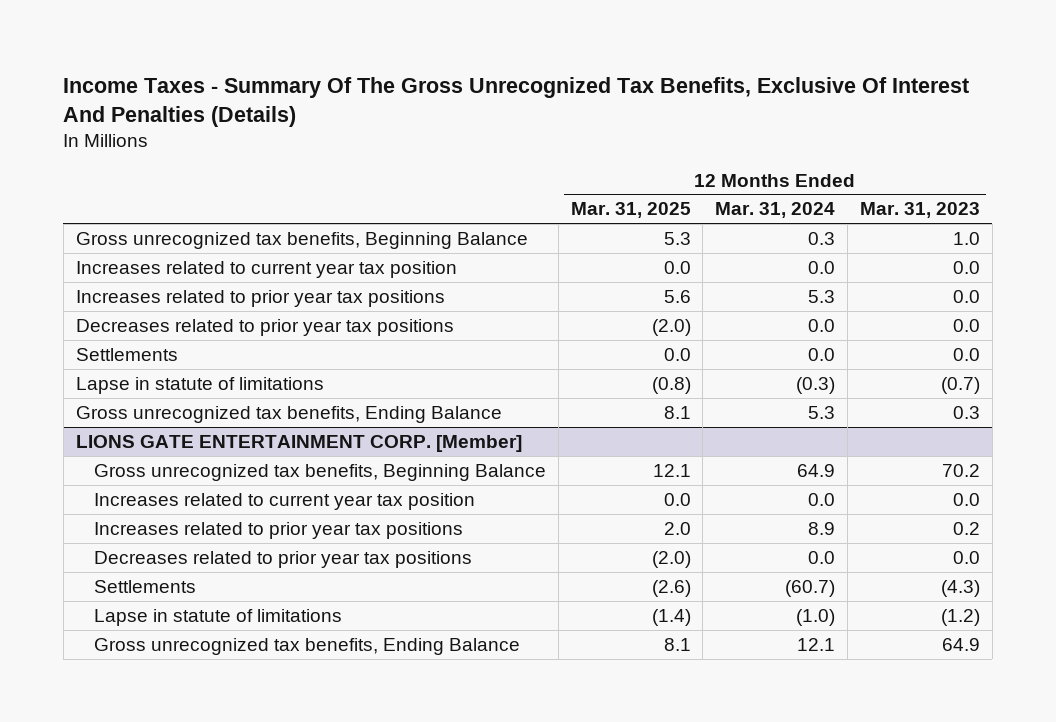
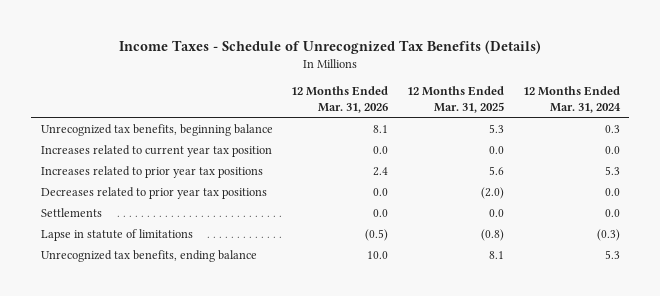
[63,76,970,127] Income Taxes - Summary Of The Gross Unrecognized Tax Benefits, Exclusive Of Interest And Penalties (Details) -> [119,39,542,54] Income Taxes - Schedule of Unrecognized Tax Benefits (Details)
[859,202,980,219] Mar. 31, 2023 -> none
none -> [291,86,389,113] 12 Months Ended Mar. 31, 2026
[75,231,528,249] Gross unrecognized tax benefits, Beginning Balance -> [40,123,273,136] Unrecognized tax benefits, beginning balance
[75,434,522,452] LIONS GATE ENTERTAINMENT CORP. [Member] -> none
[93,463,546,481] Gross unrecognized tax benefits, Beginning Balance -> none
[93,492,475,510] Increases related to current year tax position -> none
[93,521,463,539] Increases related to prior year tax positions -> none
[93,550,472,568] Decreases related to prior year tax positions -> none
[93,579,196,593] Settlements -> none
[93,608,342,626] Lapse in statute of limitations -> none
[93,637,520,655] Gross unrecognized tax benefits, Ending Balance -> none
[75,405,502,423] Gross unrecognized tax benefits, Ending Balance -> [40,249,257,262] Unrecognized tax benefits, ending balance

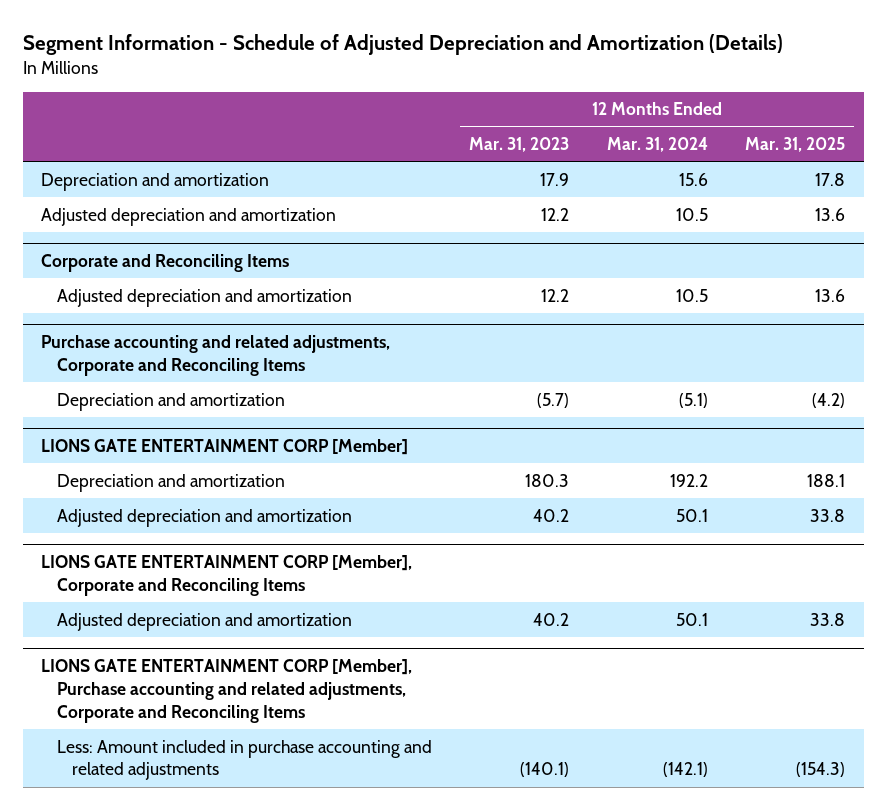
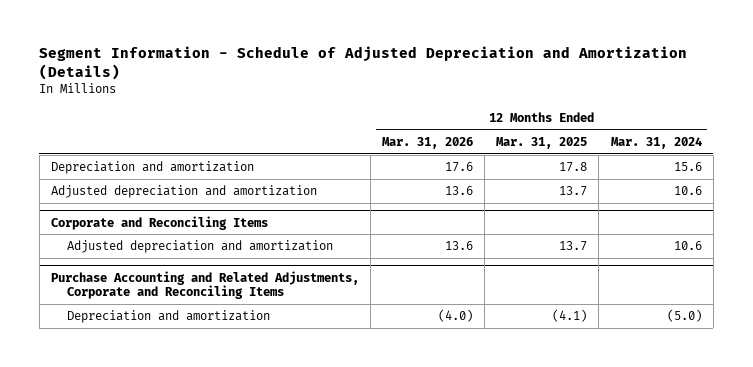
[469,136,570,152] Mar. 31, 2023 -> none
none -> [382,136,474,149] Mar. 31, 2026
[675,207,708,221] 10.5 -> [673,186,702,196] 10.6
[814,207,845,221] 13.6 -> [559,186,588,197] 13.7
[41,439,409,456] LIONS GATE ENTERTAINMENT CORP [Member] -> none
[56,473,285,492] Depreciation and amortization -> none
[56,508,352,527] Adjusted depreciation and amortization -> none
[41,555,413,596] LIONS GATE ENTERTAINMENT CORP [Member], Corporate and Reconciling Items -> none
[56,612,352,631] Adjusted depreciation and amortization -> none
[41,659,413,723] LIONS GATE ENTERTAINMENT CORP [Member], Purchase accounting and related adjustments, Corporate and Reconciling Items -> none
[56,739,432,781] Less: Amount included in purchase accounting and related adjustments -> none
[675,288,708,302] 10.5 -> [673,241,702,251] 10.6
[814,288,845,302] 13.6 -> [559,241,588,252] 13.7
[41,335,391,376] Purchase accounting and related adjustments, Corporate and Reconciling Items -> [51,270,360,300] Purchase Accounting and Related Adjustments, Corporate and Reconciling Items
[678,392,708,408] (5.1) -> [666,309,702,323] (5.0)
[811,392,845,408] (4.2) -> [552,309,588,323] (4.1)

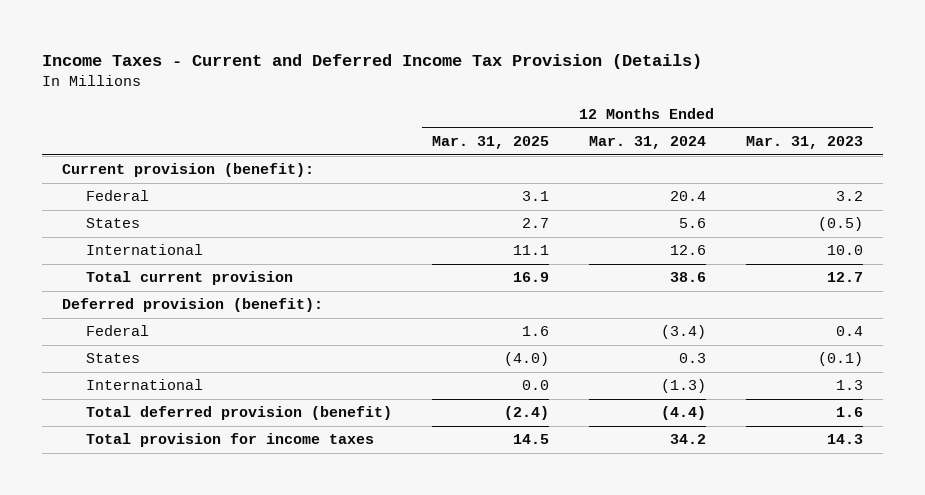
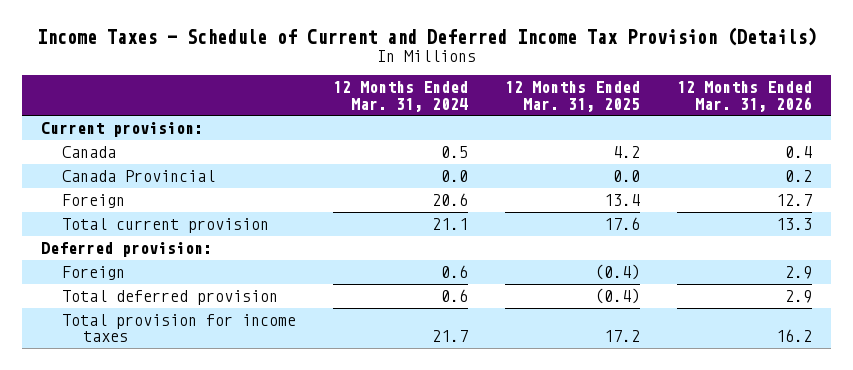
[42,53,703,69] Income Taxes - Current and Deferred Income Tax Provision (Details) -> [36,26,817,46] Income Taxes - Schedule of Current and Deferred Income Tax Provision (Details)
[745,135,863,149] Mar. 31, 2023 -> none
none -> [677,81,813,112] 12 Months Ended Mar. 31, 2026
[85,190,149,202] Federal -> none
[85,218,140,229] States -> none
[85,244,203,256] International -> none
[85,325,149,337] Federal -> none
[85,353,140,364] States -> none
[85,379,203,391] International -> none
[62,163,315,178] Current provision (benefit): -> [41,122,204,138] Current provision:
none -> [61,146,116,159] Canada
none -> [61,170,215,183] Canada Provincial
none -> [61,194,125,209] Foreign
[512,272,549,283] 16.9 -> [604,217,641,231] 17.6
[669,272,706,283] 38.6 -> [432,218,469,231] 21.1
[62,298,324,313] Deferred provision (benefit): -> [41,242,213,258] Deferred provision:
none -> [61,266,125,281] Foreign
[85,406,392,421] Total deferred provision (benefit) -> [61,290,278,306] Total deferred provision
[503,406,549,421] (2.4) -> [595,288,641,305] (0.4)
[660,406,706,421] (4.4) -> [441,289,469,303] 0.6
[512,434,549,445] 14.5 -> [604,330,641,343] 17.2
[669,434,706,445] 34.2 -> [432,330,469,343] 21.7

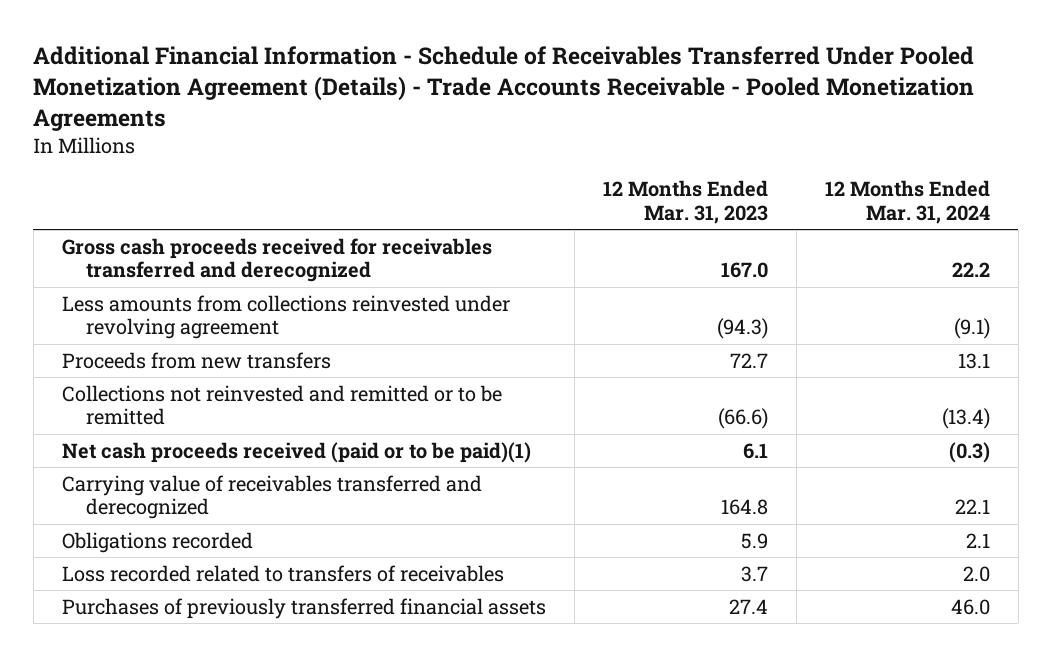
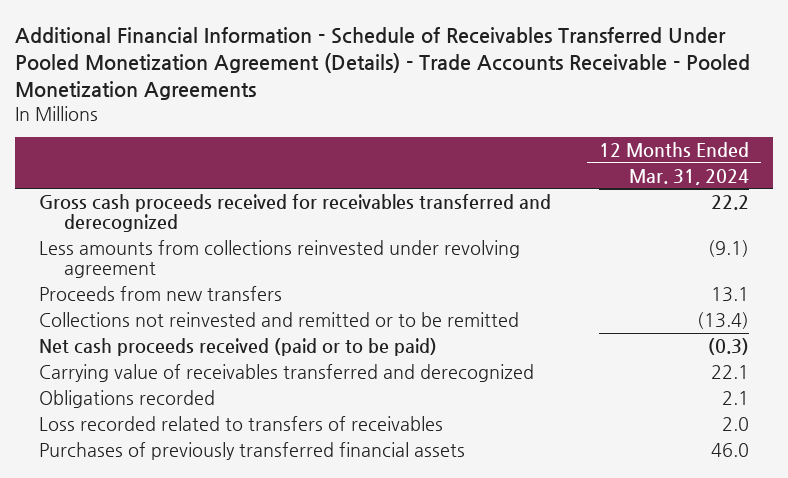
[602,180,768,224] 12 Months Ended Mar. 31, 2023 -> none
[61,441,531,463] Net cash proceeds received (paid or to be paid)(1) -> [38,337,437,356] Net cash proceeds received (paid or to be paid)

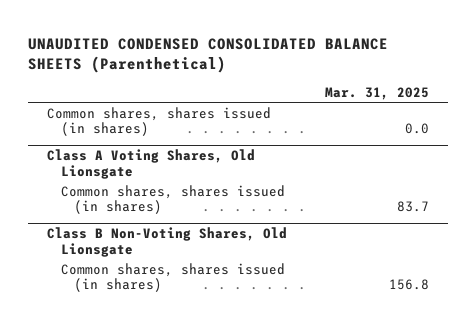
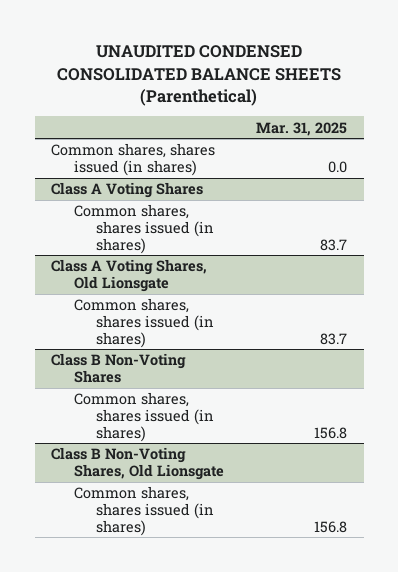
none -> [51,182,204,199] Class A Voting Shares
none -> [73,204,215,254] Common shares, shares issued (in shares)
none -> [51,353,187,383] Class B Non-Voting Shares
none -> [73,392,215,442] Common shares, shares issued (in shares)

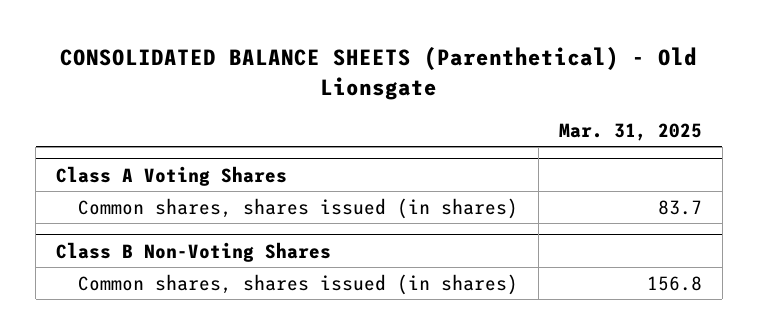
[57,45,342,106] UNAUDITED CONDENSED CONSOLIDATED BALANCE SHEETS (Parenthetical) -> [60,47,698,100] CONSOLIDATED BALANCE SHEETS (Parenthetical) - Old Lionsgate
[51,143,216,176] Common shares, shares issued (in shares) -> none
[51,259,208,292] Class A Voting Shares, Old Lionsgate -> none
[73,298,215,348] Common shares, shares issued (in shares) -> none
[51,447,224,480] Class B Non-Voting Shares, Old Lionsgate -> none
[73,486,215,536] Common shares, shares issued (in shares) -> none

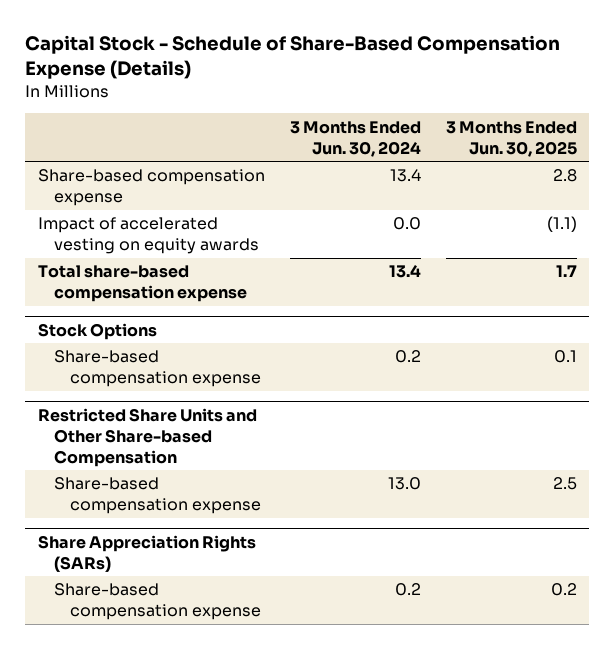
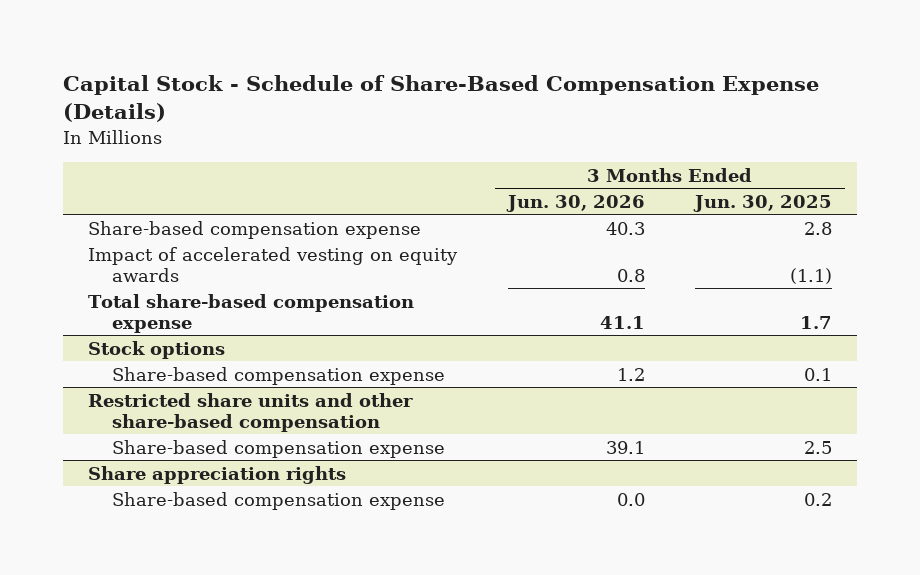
[289,120,421,157] 3 Months Ended Jun. 30, 2024 -> none
none -> [505,194,645,212] Jun. 30, 2026
[37,322,157,340] Stock Options -> [88,340,226,359] Stock options
[37,407,257,467] Restricted Share Units and Other Share-based Compensation -> [88,392,414,432] Restricted share units and other share-based compensation
[37,534,256,572] Share Appreciation Rights (SARs) -> [88,465,347,484] Share appreciation rights

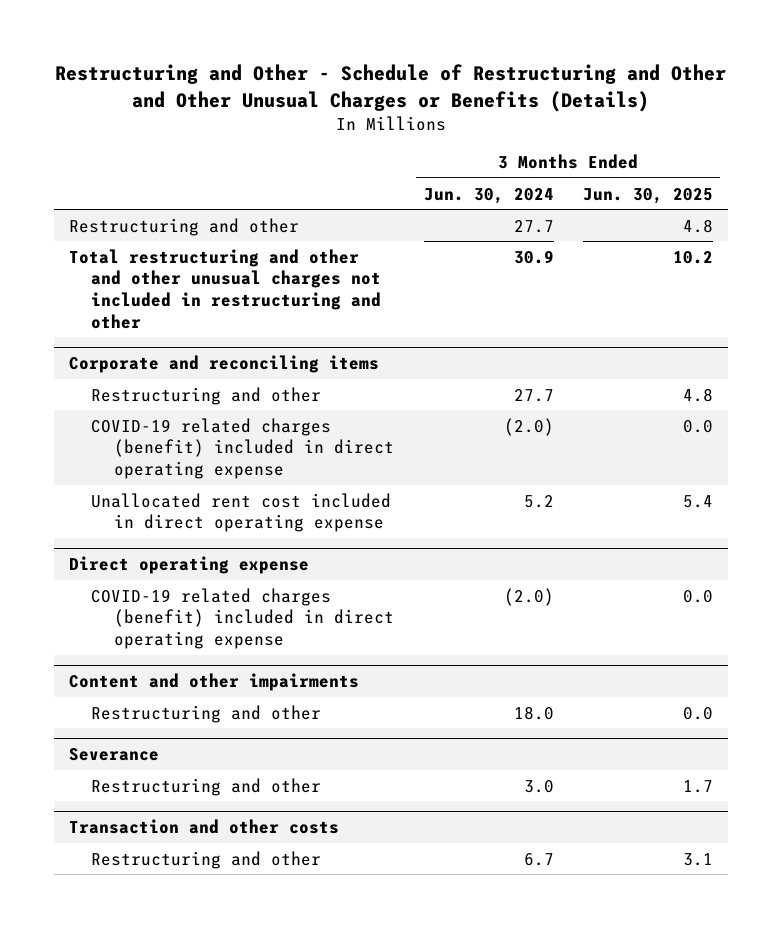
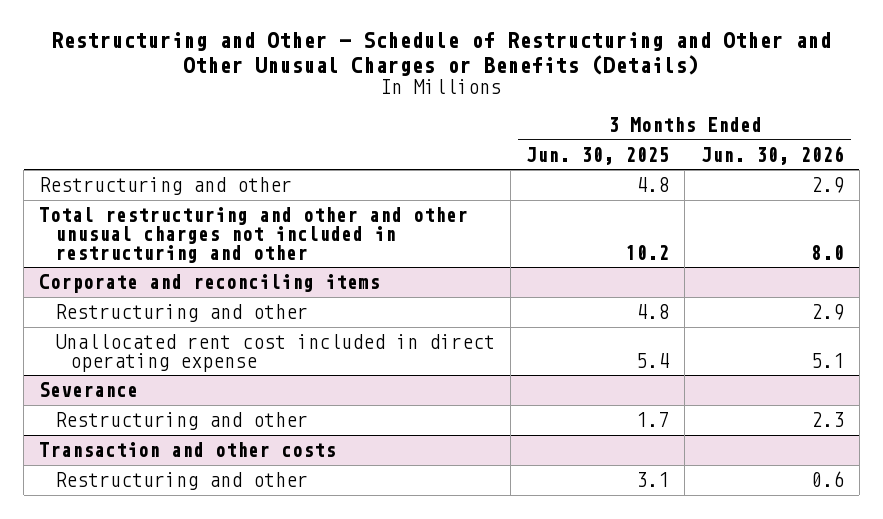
[423,187,554,204] Jun. 30, 2024 -> none
none -> [700,145,844,165] Jun. 30, 2026
[91,417,395,480] COVID-19 related charges (benefit) included in direct operating expense -> none
[68,556,309,575] Direct operating expense -> none
[91,587,395,650] COVID-19 related charges (benefit) included in direct operating expense -> none
[68,673,359,692] Content and other impairments -> none
[91,704,322,723] Restructuring and other -> none

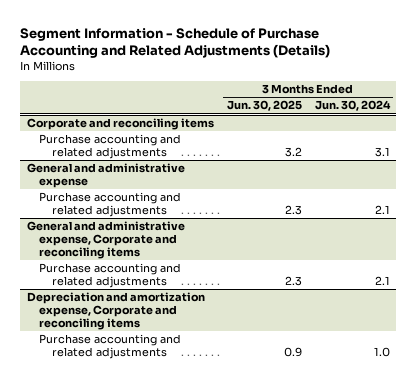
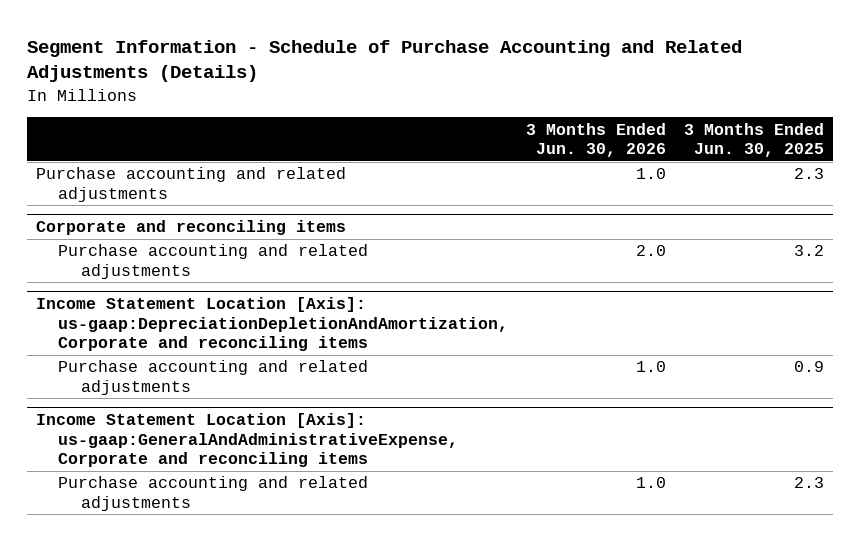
[314,100,391,112] Jun. 30, 2024 -> none
none -> [526,122,667,158] 3 Months Ended Jun. 30, 2026
none -> [35,167,346,202] Purchase accounting and related adjustments
[26,163,185,189] General and administrative expense -> none
[39,192,182,218] Purchase accounting and related adjustments -> none
[26,221,185,260] General and administrative expense, Corporate and reconciling items -> none
[39,263,182,289] Purchase accounting and related adjustments -> none
[26,292,205,331] Depreciation and amortization expense, Corporate and reconciling items -> none
none -> [35,297,509,352] Income Statement Location [Axis]: us-gaap:DepreciationDepletionAndAmortization, Corporate and reconciling items
none -> [35,413,459,468] Income Statement Location [Axis]: us-gaap:GeneralAndAdministrativeExpense, Corporate and reconciling items
none -> [58,476,369,511] Purchase accounting and related adjustments

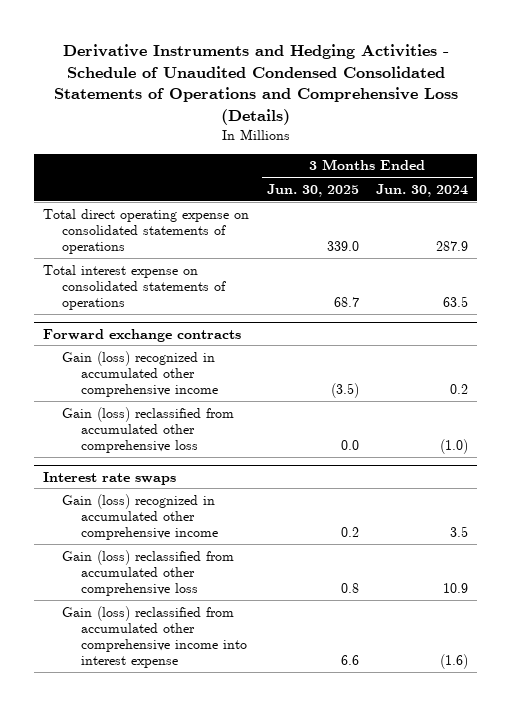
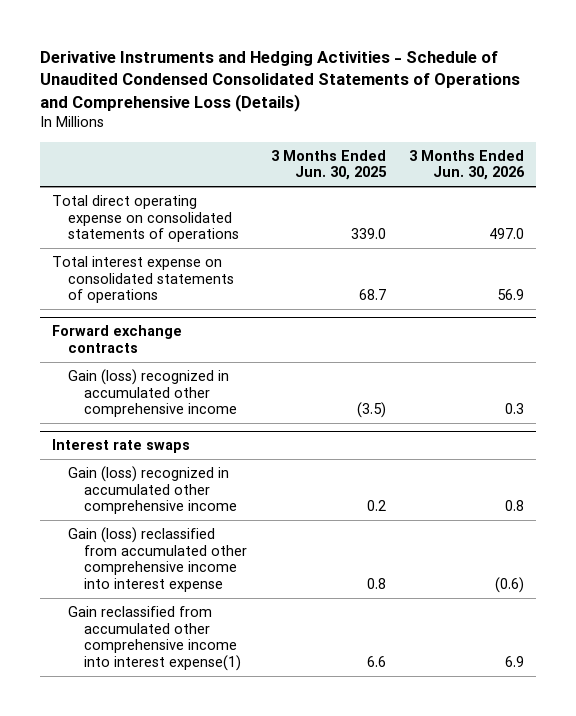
[376,183,469,197] Jun. 30, 2024 -> none
none -> [409,149,526,181] 3 Months Ended Jun. 30, 2026
[62,406,235,453] Gain (loss) reclassified from accumulated other comprehensive loss -> none
[62,549,235,596] Gain (loss) reclassified from accumulated other comprehensive loss -> [68,526,248,593] Gain (loss) reclassified from accumulated other comprehensive income into interest expense
[62,605,248,669] Gain (loss) reclassified from accumulated other comprehensive income into interest expense -> [68,605,242,672] Gain reclassified from accumulated other comprehensive income into interest expense(1)

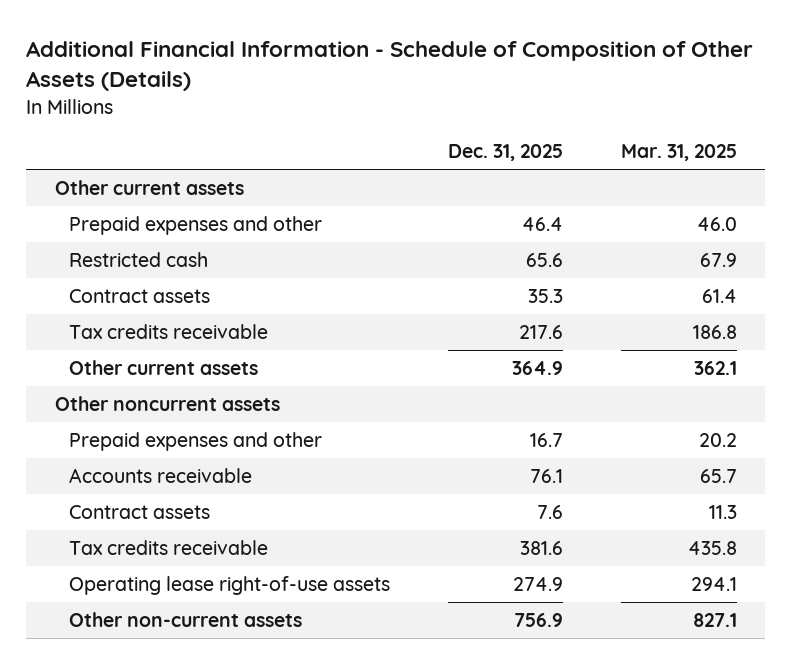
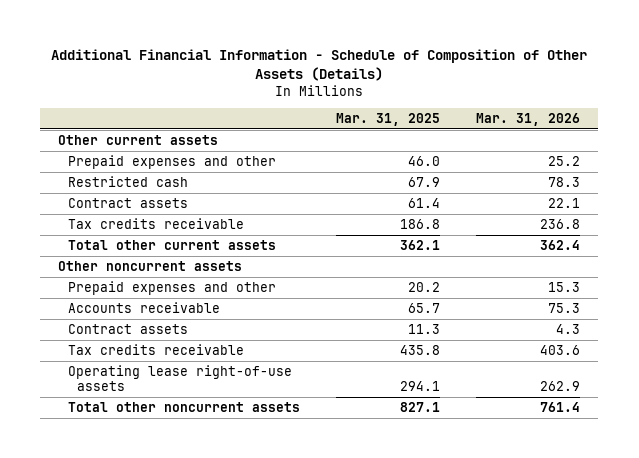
[447,144,563,162] Dec. 31, 2025 -> none
none -> [476,112,581,126] Mar. 31, 2026
[68,359,258,375] Other current assets -> [67,239,276,250] Total other current assets
[68,611,302,627] Other non-current assets -> [67,401,300,412] Total other noncurrent assets

